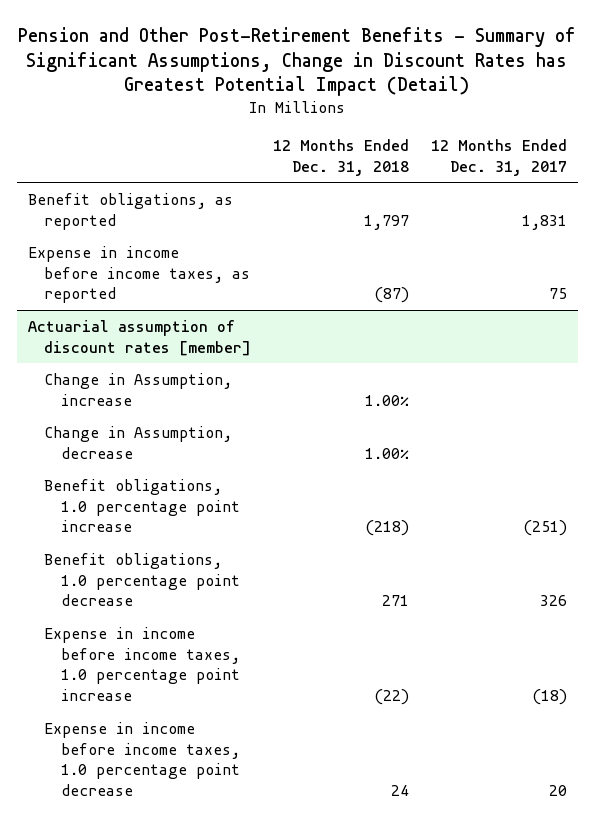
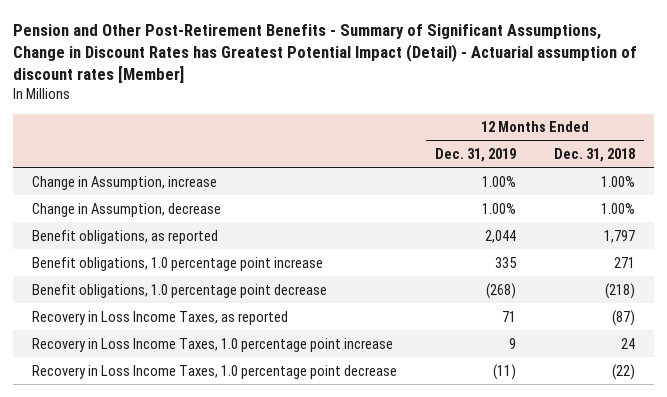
[18,26,577,97] Pension and Other Post-Retirement Benefits - Summary of Significant Assumptions, Change in Discount Rates has Greatest Potential Impact (Detail) -> [13,23,638,83] Pension and Other Post-Retirement Benefits - Summary of Significant Assumptions, Change in Discount Rates has Greatest Potential Impact (Detail) - Actuarial assumption of discount rates [Member]
[431,138,568,176] 12 Months Ended Dec. 31, 2017 -> none
none -> [435,148,517,163] Dec. 31, 2019
[27,245,251,304] Expense in income before income taxes, as reported -> none
[27,319,252,356] Actuarial assumption of discount rates [member] -> none
[27,192,233,230] Benefit obligations, as reported -> [32,229,219,244] Benefit obligations, as reported
[365,520,410,537] (218) -> [614,256,636,268] 271
[382,595,410,607] 271 -> [605,282,636,299] (218)
none -> [32,310,289,325] Recovery in Loss Income Taxes, as reported
[44,626,240,702] Expense in income before income taxes, 1.0 percentage point increase -> [32,337,394,352] Recovery in Loss Income Taxes, 1.0 percentage point increase
[374,689,410,706] (22) -> [621,337,636,349] 24
[44,721,240,797] Expense in income before income taxes, 1.0 percentage point decrease -> [32,364,398,379] Recovery in Loss Income Taxes, 1.0 percentage point decrease
[391,785,410,797] 24 -> [612,363,636,380] (22)

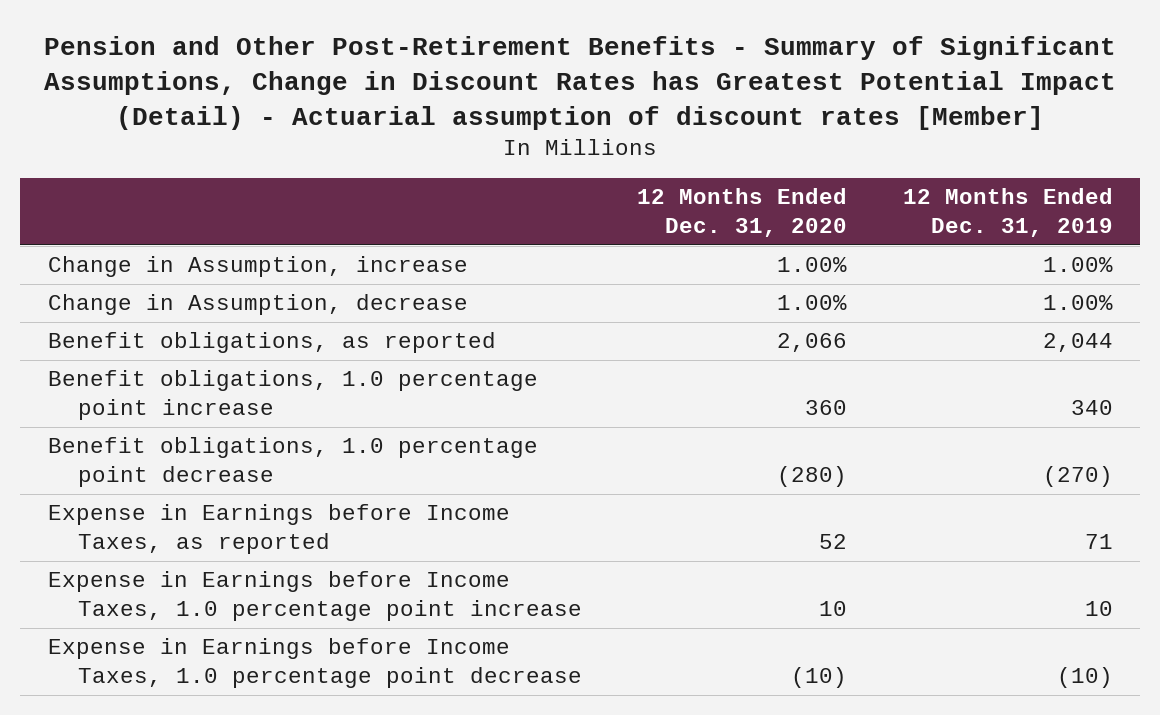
[554,148,636,163] Dec. 31, 2018 -> none
none -> [637,188,848,238] 12 Months Ended Dec. 31, 2020
[495,256,518,268] 335 -> [1070,400,1113,416] 340
[486,282,517,299] (268) -> [1042,466,1113,488] (270)
[32,310,289,325] Recovery in Loss Income Taxes, as reported -> [47,504,510,555] Expense in Earnings before Income Taxes, as reported
[32,337,394,352] Recovery in Loss Income Taxes, 1.0 percentage point increase -> [47,571,582,622] Expense in Earnings before Income Taxes, 1.0 percentage point increase
[509,337,517,349] 9 -> [1084,601,1113,617] 10
[32,364,398,379] Recovery in Loss Income Taxes, 1.0 percentage point decrease -> [47,638,582,689] Expense in Earnings before Income Taxes, 1.0 percentage point decrease
[493,363,517,380] (11) -> [1056,667,1113,689] (10)

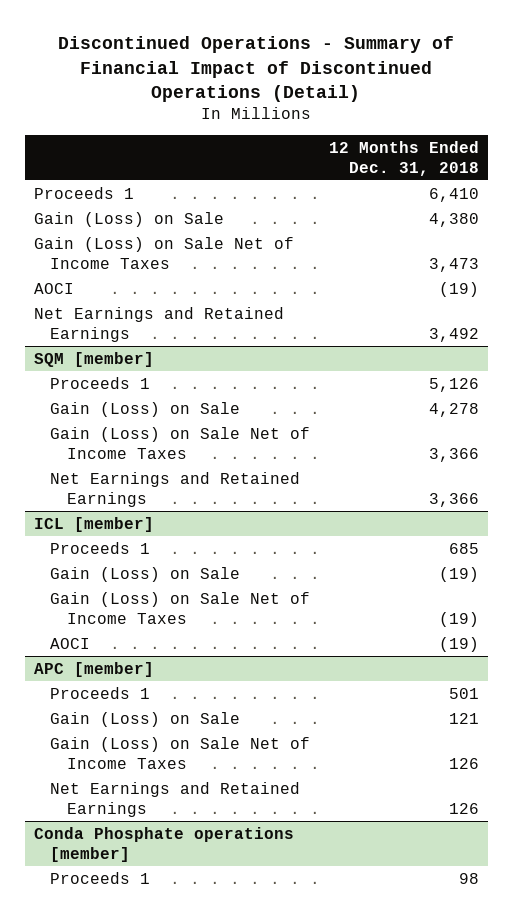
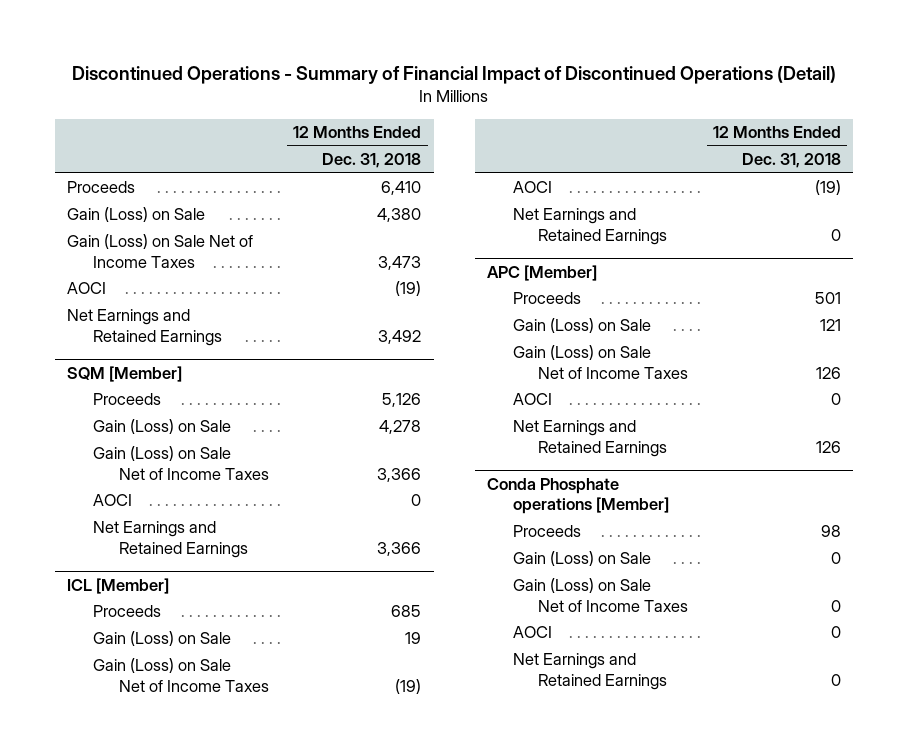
[34,186,135,199] Proceeds 1 -> [67,181,136,194] Proceeds
[34,351,155,367] SQM [member] -> [67,365,183,382] SQM [Member]
[50,376,151,389] Proceeds 1 -> [93,393,162,406] Proceeds
none -> [93,494,133,507] AOCI
[34,516,155,532] ICL [member] -> [67,577,170,594] ICL [Member]
[50,541,151,554] Proceeds 1 -> [93,605,162,618] Proceeds
[438,566,479,582] (19) -> [405,632,422,645] 19
none -> [512,208,668,245] Net Earnings and Retained Earnings
[34,661,155,677] APC [member] -> [486,264,597,281] APC [Member]
[50,686,151,699] Proceeds 1 -> [512,292,581,305] Proceeds
none -> [512,393,552,406] AOCI
[34,826,295,862] Conda Phosphate operations [member] -> [486,477,669,514] Conda Phosphate operations [Member]
[50,871,151,884] Proceeds 1 -> [512,525,581,538] Proceeds
none -> [512,551,651,567] Gain (Loss) on Sale
none -> [512,578,689,612] Gain (Loss) on Sale Net of Income Taxes
none -> [512,626,552,639] AOCI
none -> [512,653,668,690] Net Earnings and Retained Earnings

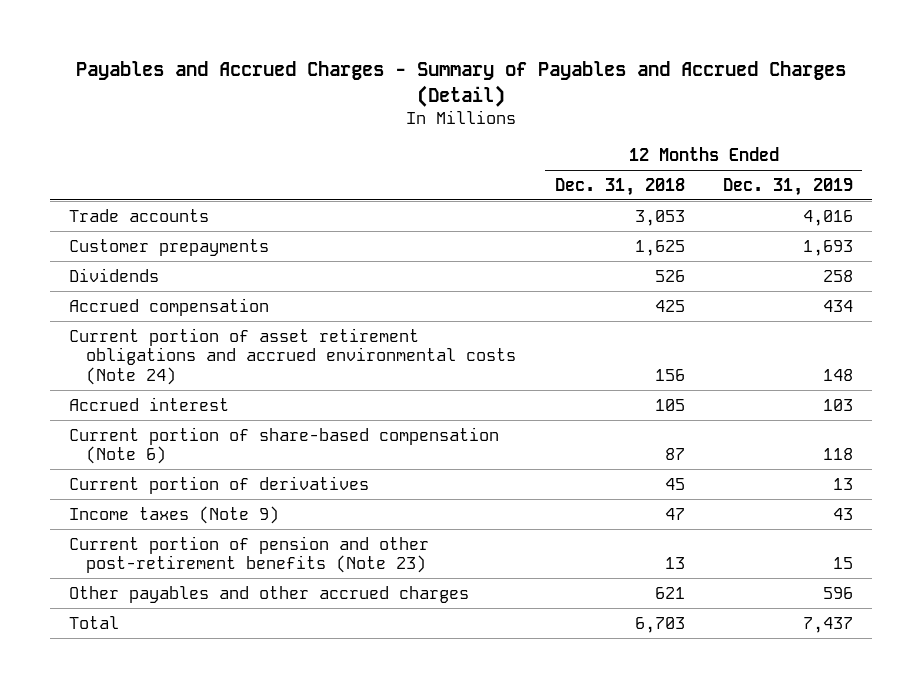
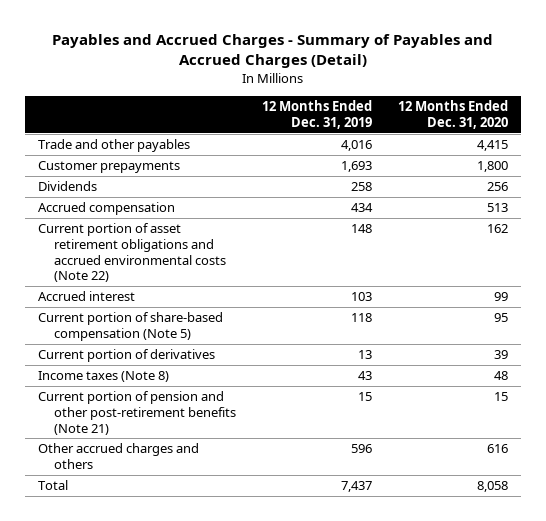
[554,177,685,196] Dec. 31, 2018 -> none
none -> [398,100,509,130] 12 Months Ended Dec. 31, 2020
[69,208,210,222] Trade accounts -> [38,139,191,153] Trade and other payables
[69,327,517,386] Current portion of asset retirement obligations and accrued environmental costs (Note 24) -> [38,223,226,283] Current portion of asset retirement obligations and accrued environmental costs (Note 22)
[69,426,500,465] Current portion of share-based compensation (Note 6) -> [38,312,224,341] Current portion of share-based compensation (Note 5)
[69,505,280,524] Income taxes (Note 9) -> [38,371,170,383] Income taxes (Note 8)
[69,535,430,574] Current portion of pension and other post-retirement benefits (Note 23) -> [38,391,236,435] Current portion of pension and other post-retirement benefits (Note 21)
[69,585,470,603] Other payables and other accrued charges -> [38,443,200,469] Other accrued charges and others

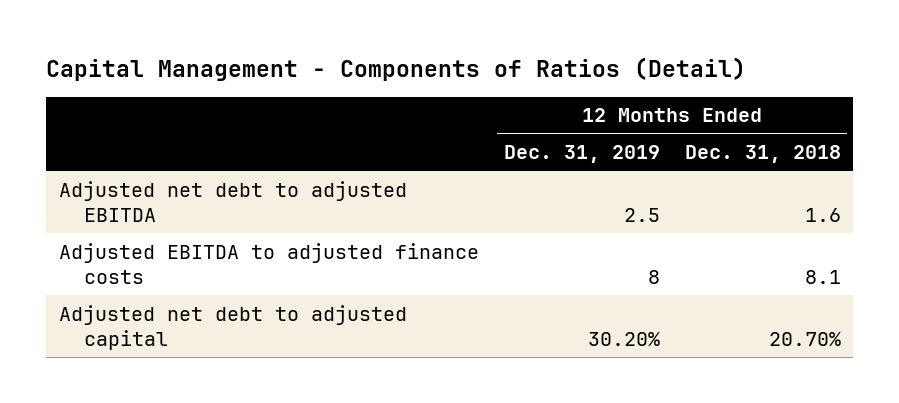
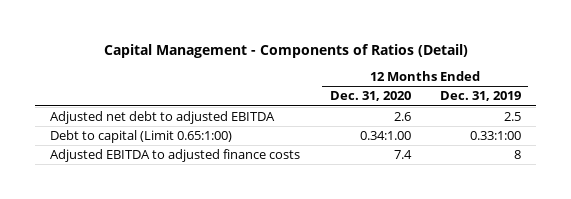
[684,145,841,164] Dec. 31, 2018 -> none
none -> [329,91,411,102] Dec. 31, 2020
none -> [50,130,233,144] Debt to capital (Limit 0.65:1:00)
[58,304,407,350] Adjusted net debt to adjusted capital -> none

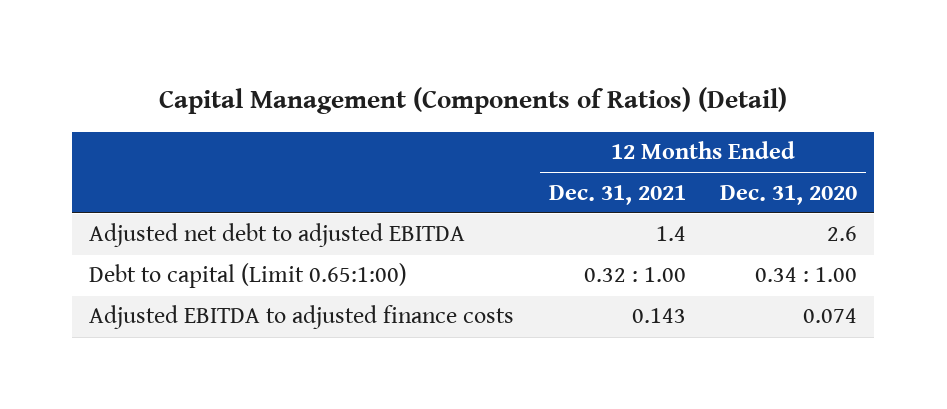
[103,43,468,58] Capital Management - Components of Ratios (Detail) -> [159,87,788,115] Capital Management (Components of Ratios) (Detail)
[439,91,521,102] Dec. 31, 2019 -> none
none -> [548,184,686,205] Dec. 31, 2021
[359,131,411,141] 0.34:1.00 -> [755,267,858,283] 0.34 : 1.00
[393,150,412,160] 7.4 -> [803,308,858,324] 0.074

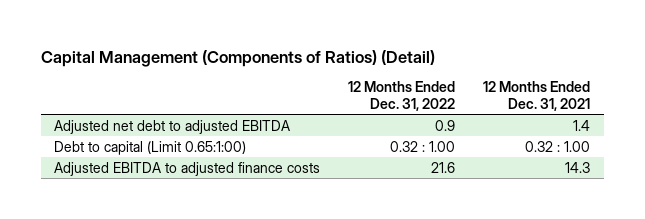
[720,184,858,205] Dec. 31, 2020 -> none
none -> [348,81,456,111] 12 Months Ended Dec. 31, 2022
[631,308,686,324] 0.143 -> [565,161,591,173] 14.3

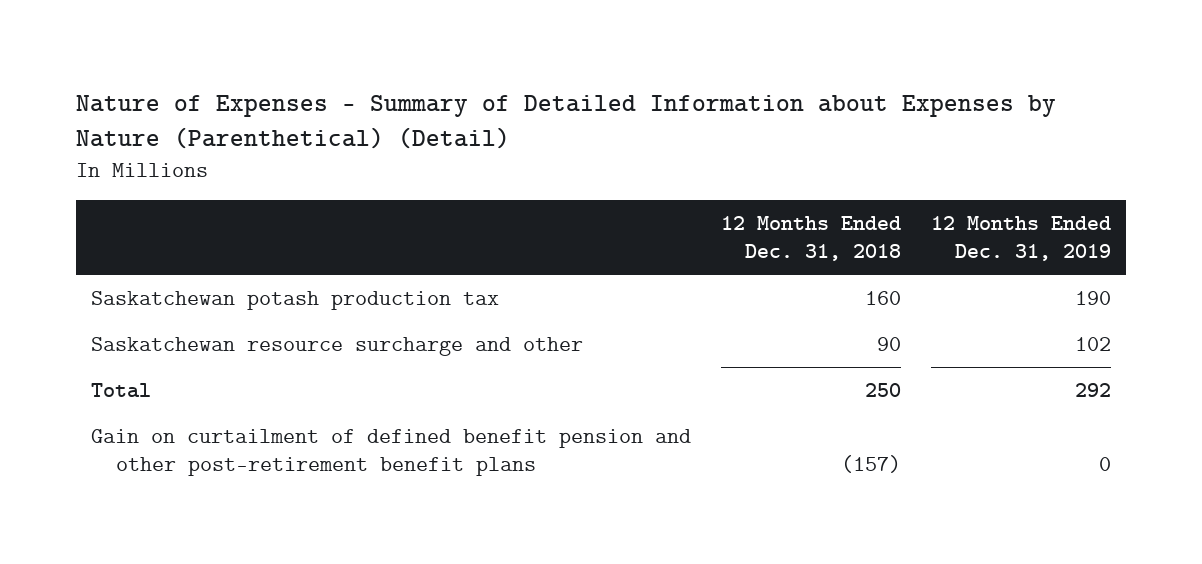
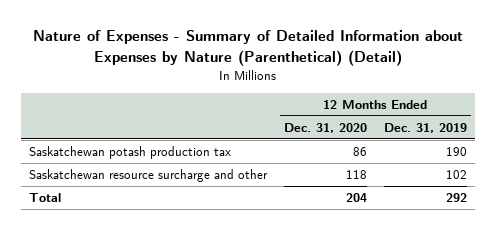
[721,215,902,261] 12 Months Ended Dec. 31, 2018 -> none
none -> [283,122,367,133] Dec. 31, 2020
[91,429,692,477] Gain on curtailment of defined benefit pension and other post-retirement benefit plans -> none

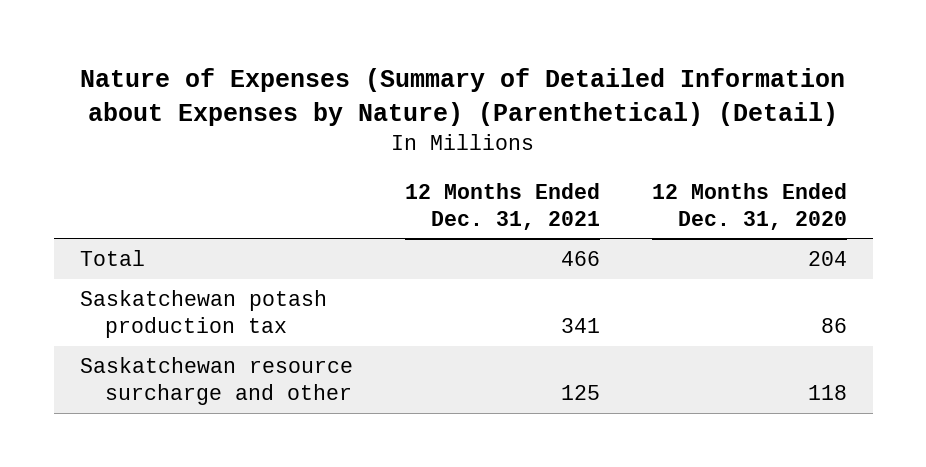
[32,30,463,66] Nature of Expenses - Summary of Detailed Information about Expenses by Nature (Parenthetical) (Detail) -> [80,68,846,126] Nature of Expenses (Summary of Detailed Information about Expenses by Nature) (Parenthetical) (Detail)
[383,122,467,133] Dec. 31, 2019 -> none
none -> [404,182,600,230] 12 Months Ended Dec. 31, 2021
[28,193,61,203] Total -> [79,250,145,267] Total

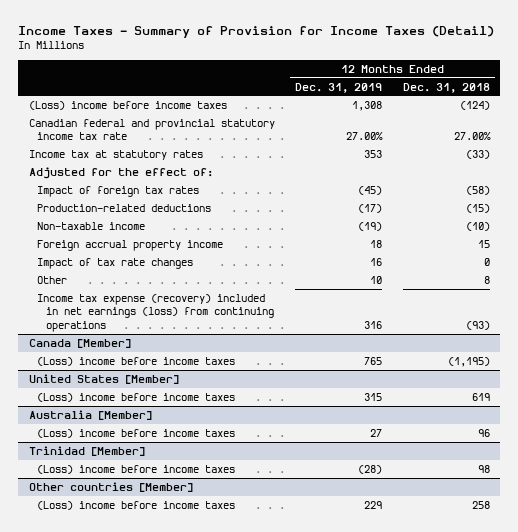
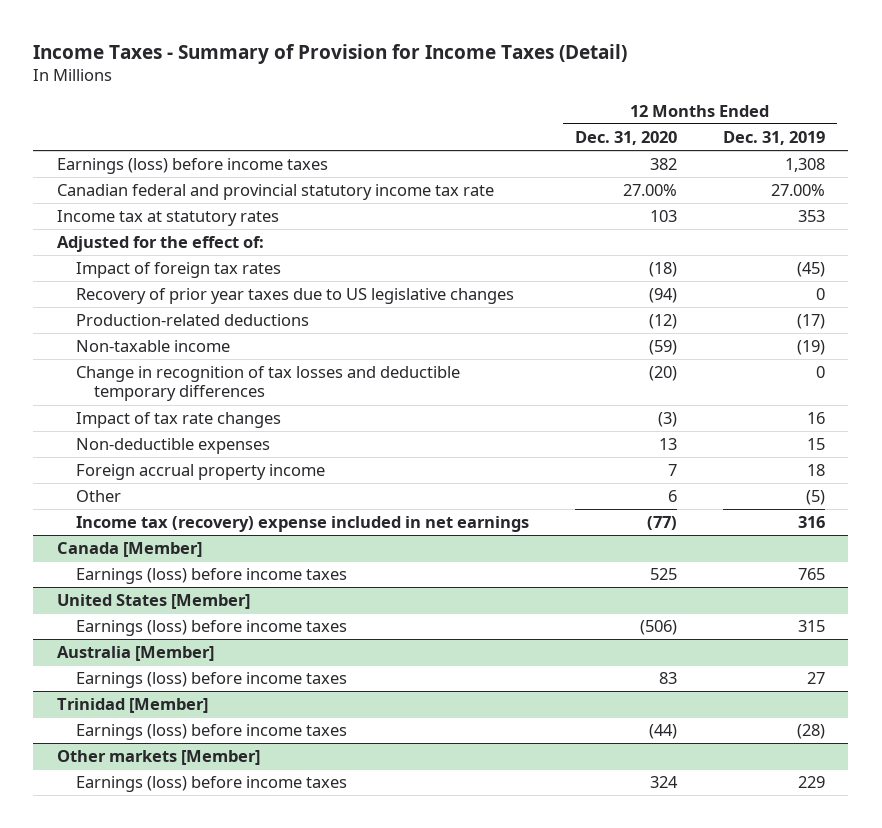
[402,82,490,93] Dec. 31, 2018 -> none
none -> [574,130,677,145] Dec. 31, 2020
[28,100,227,110] (Loss) income before income taxes -> [56,158,328,175] Earnings (loss) before income taxes
none -> [75,288,514,305] Recovery of prior year taxes due to US legislative changes
none -> [75,366,460,402] Change in recognition of tax losses and deductible temporary differences
none -> [75,438,270,455] Non-deductible expenses
[37,239,224,251] Foreign accrual property income -> [75,464,325,481] Foreign accrual property income
[370,275,383,284] 10 -> [806,490,826,506] (5)
[37,293,275,332] Income tax expense (recovery) included in net earnings (loss) from continuing operations -> [75,516,529,533] Income tax (recovery) expense included in net earnings
[37,356,236,366] (Loss) income before income taxes -> [75,568,347,585] Earnings (loss) before income taxes
[37,392,236,402] (Loss) income before income taxes -> [75,620,347,637] Earnings (loss) before income taxes
[37,428,236,438] (Loss) income before income taxes -> [75,672,347,689] Earnings (loss) before income taxes
[37,464,236,474] (Loss) income before income taxes -> [75,724,347,741] Earnings (loss) before income taxes
[28,481,193,492] Other countries [Member] -> [56,750,260,766] Other markets [Member]
[37,500,236,510] (Loss) income before income taxes -> [75,776,347,793] Earnings (loss) before income taxes

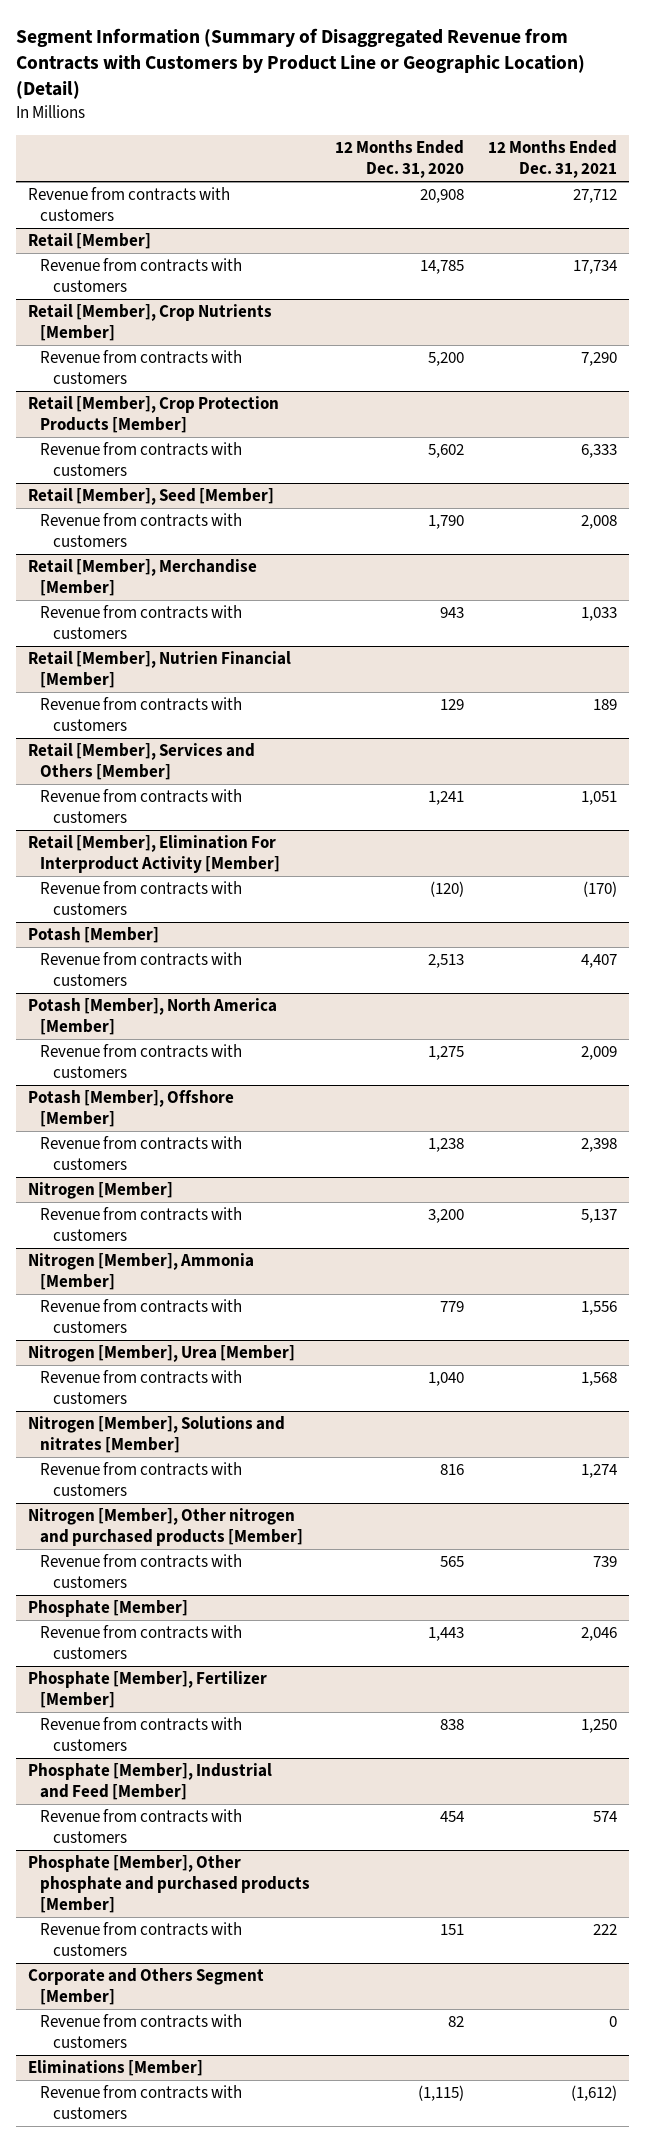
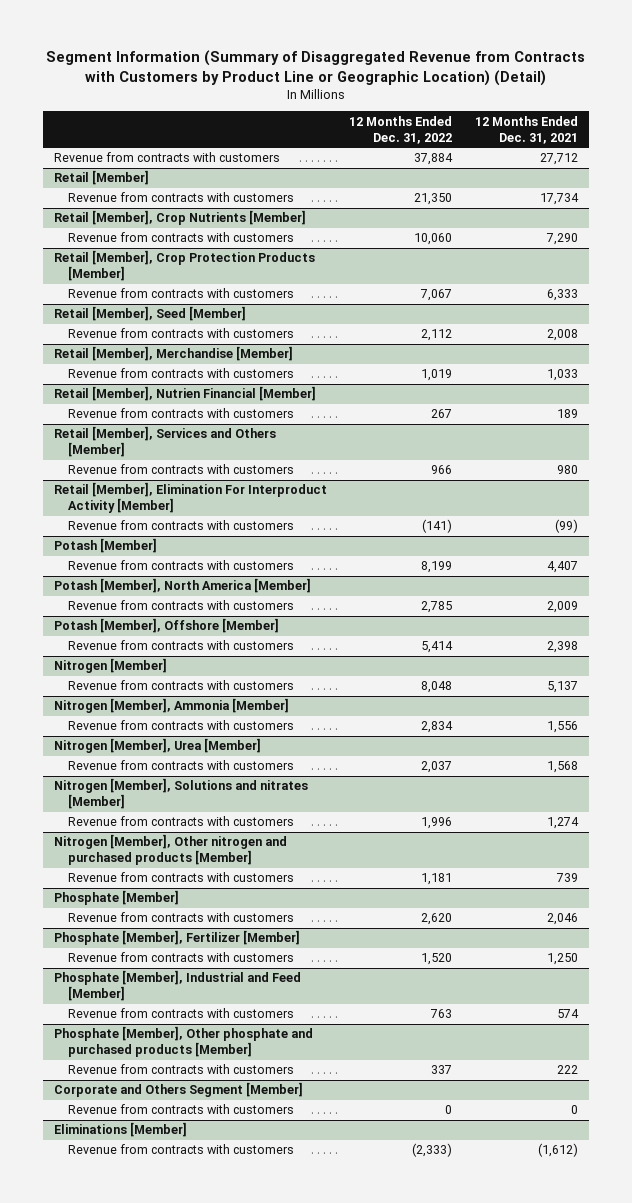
[334,140,464,179] 12 Months Ended Dec. 31, 2020 -> none
none -> [349,115,453,144] 12 Months Ended Dec. 31, 2022
[580,791,617,806] 1,051 -> [556,465,578,475] 980
[582,881,617,898] (170) -> [554,519,578,534] (99)

